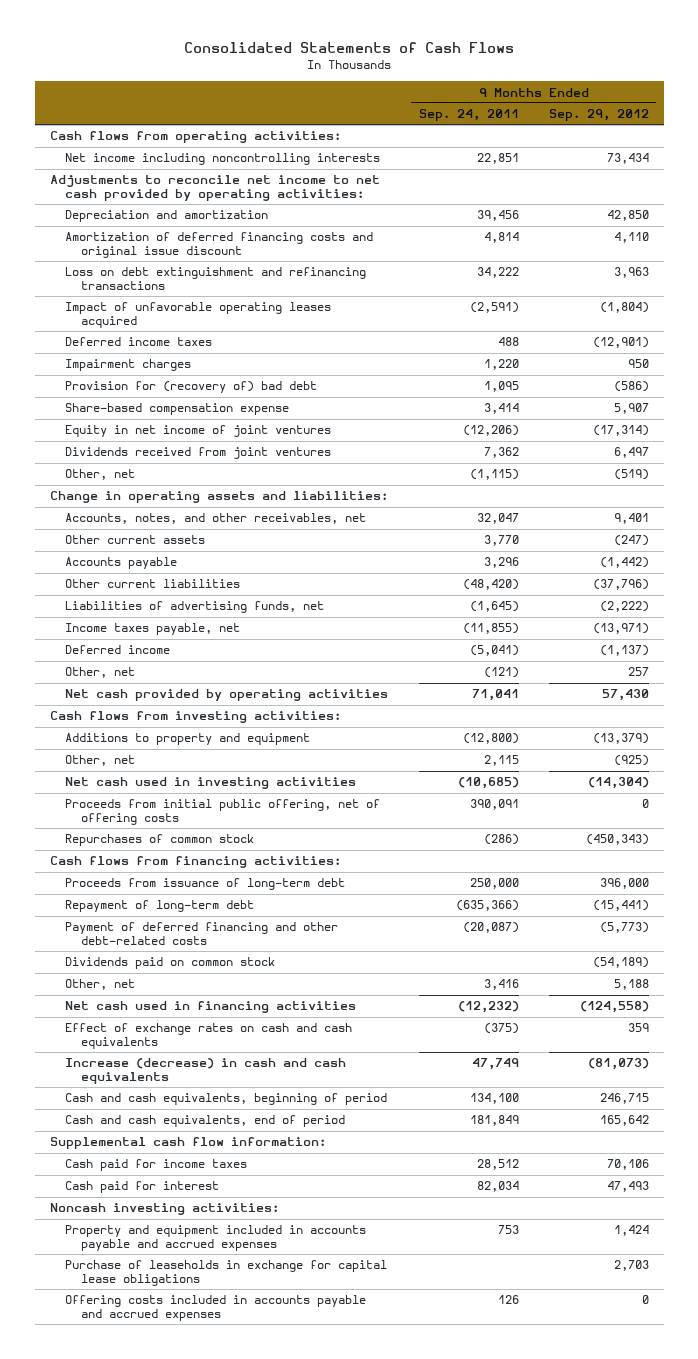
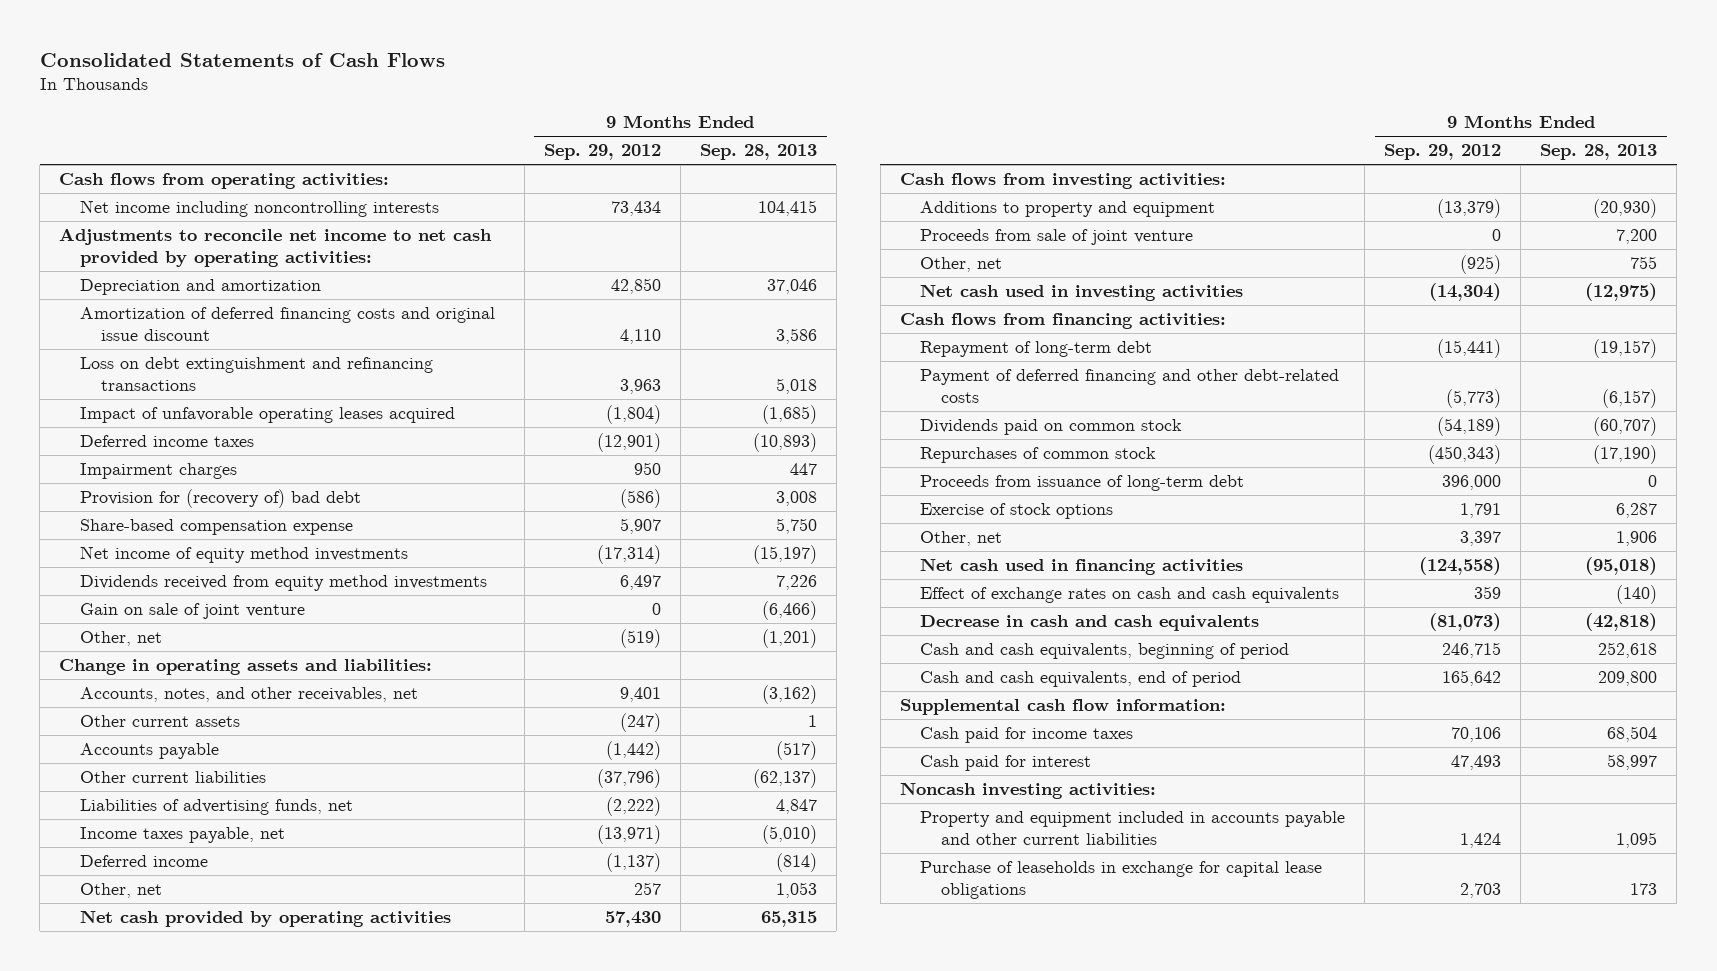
[418,109,519,122] Sep. 24, 2011 -> none
none -> [699,144,817,161] Sep. 28, 2013
[65,425,332,438] Equity in net income of joint ventures -> [79,546,408,564] Net income of equity method investments
[65,447,332,460] Dividends received from joint ventures -> [79,575,487,592] Dividends received from equity method investments
none -> [79,603,305,620] Gain on sale of joint venture
none -> [920,229,1194,246] Proceeds from sale of joint venture
[65,799,381,826] Proceeds from initial public offering, net of offering costs -> none
[65,834,255,847] Repurchases of common stock -> [920,447,1157,464] Repurchases of common stock
[65,878,346,891] Proceeds from issuance of long-term debt -> [920,475,1245,492] Proceeds from issuance of long-term debt
none -> [920,503,1114,520] Exercise of stock options
[613,979,649,991] 5,188 -> [1460,531,1502,547] 3,397
[65,1058,347,1085] Increase (decrease) in cash and cash equivalents -> [920,615,1260,632] Decrease in cash and cash equivalents
[65,1225,367,1252] Property and equipment included in accounts payable and accrued expenses -> [920,811,1346,845] Property and equipment included in accounts payable and other current liabilities
[65,1295,367,1322] Offering costs included in accounts payable and accrued expenses -> none

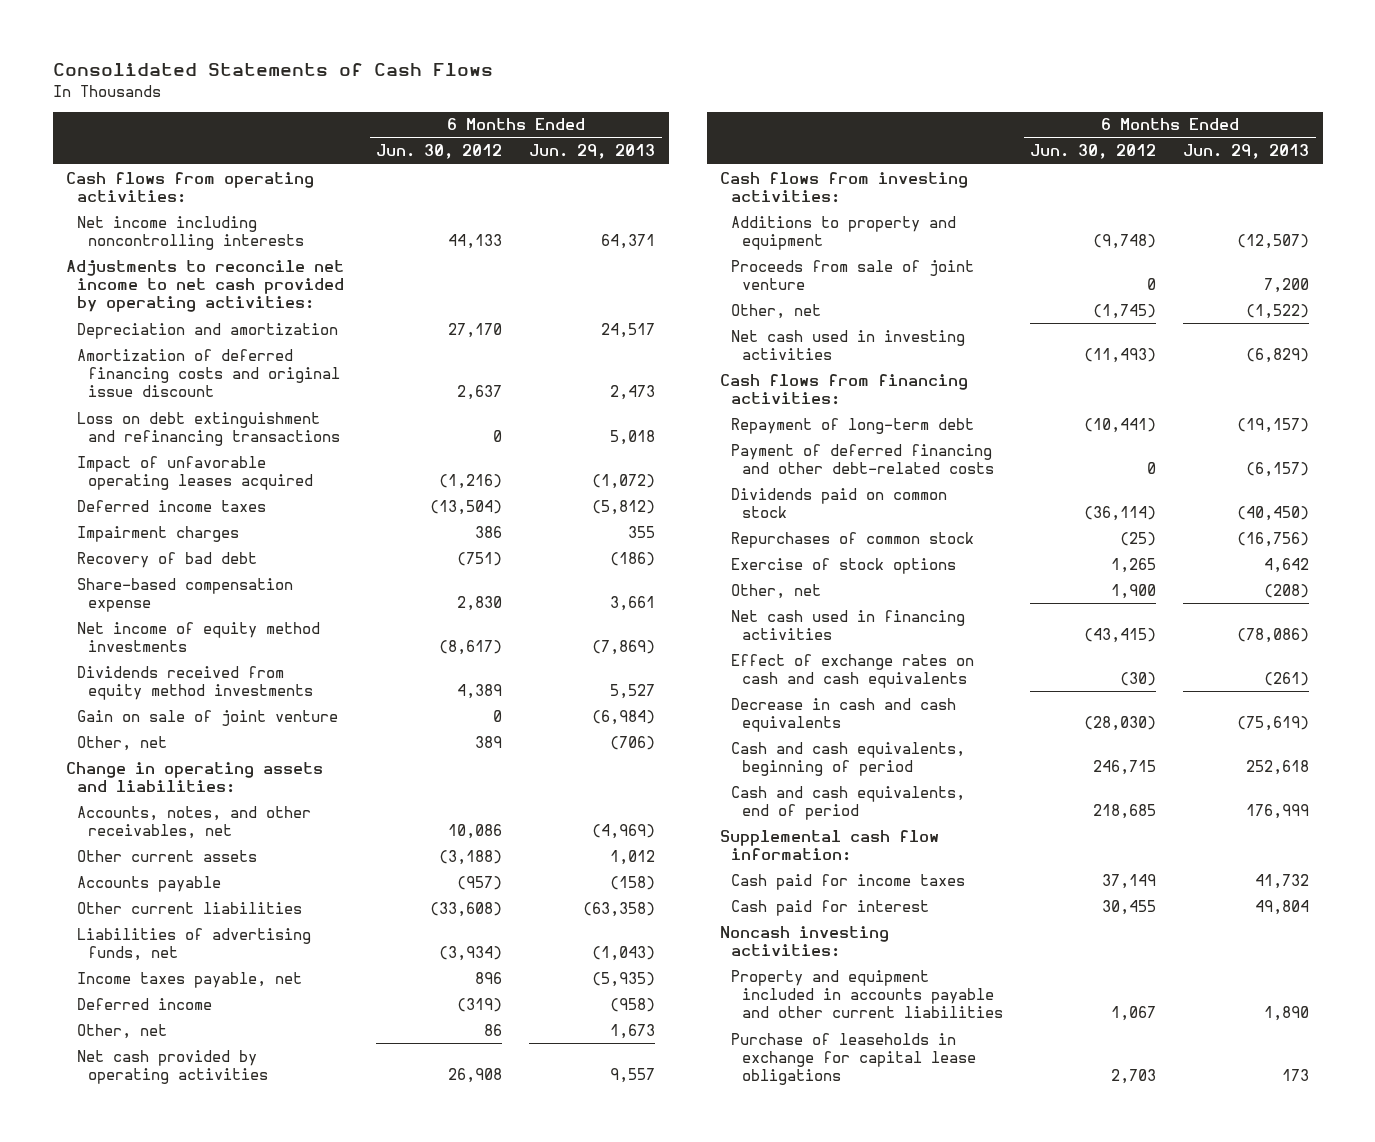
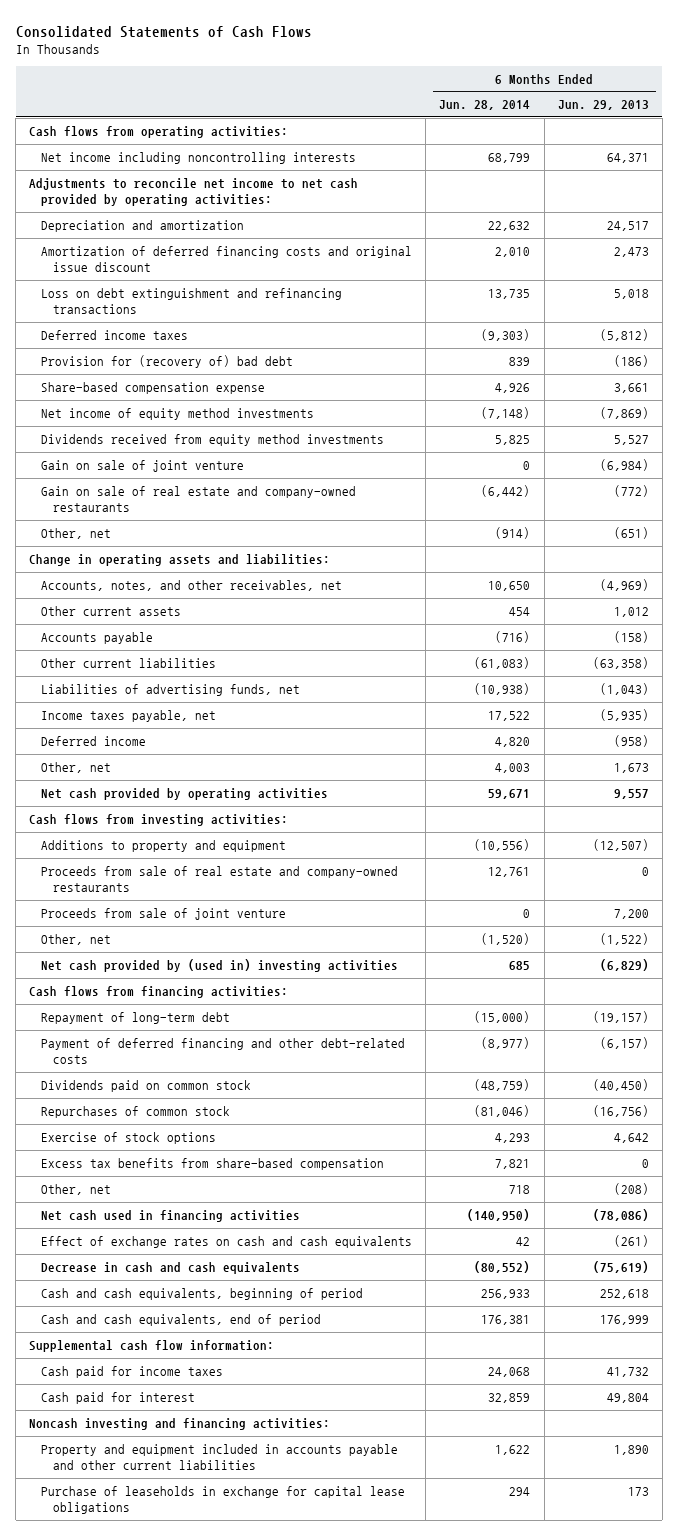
[376,144,503,160] Jun. 30, 2012 -> none
none -> [439,100,531,111] Jun. 28, 2014
[77,455,314,491] Impact of unfavorable operating leases acquired -> none
[77,525,240,542] Impairment charges -> none
[77,551,258,568] Recovery of bad debt -> [40,354,293,368] Provision for (recovery of) bad debt
none -> [40,485,356,513] Gain on sale of real estate and company-owned restaurants
[610,735,656,750] (706) -> [613,526,649,539] (651)
none -> [40,865,398,893] Proceeds from sale of real estate and company-owned restaurants
[731,329,966,361] Net cash used in investing activities -> [40,958,398,972] Net cash provided by (used in) investing activities
none -> [40,1157,384,1170] Excess tax benefits from share-based compensation
[720,925,890,958] Noncash investing activities: -> [29,1417,331,1430] Noncash investing and financing activities:

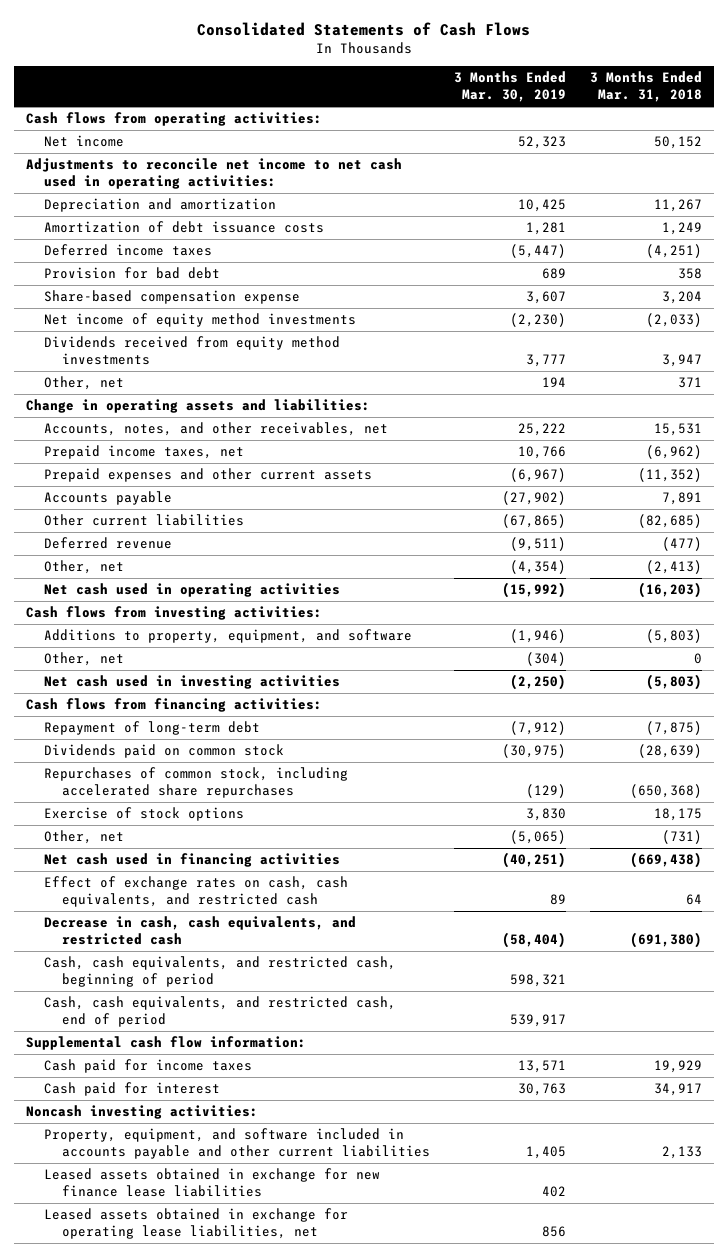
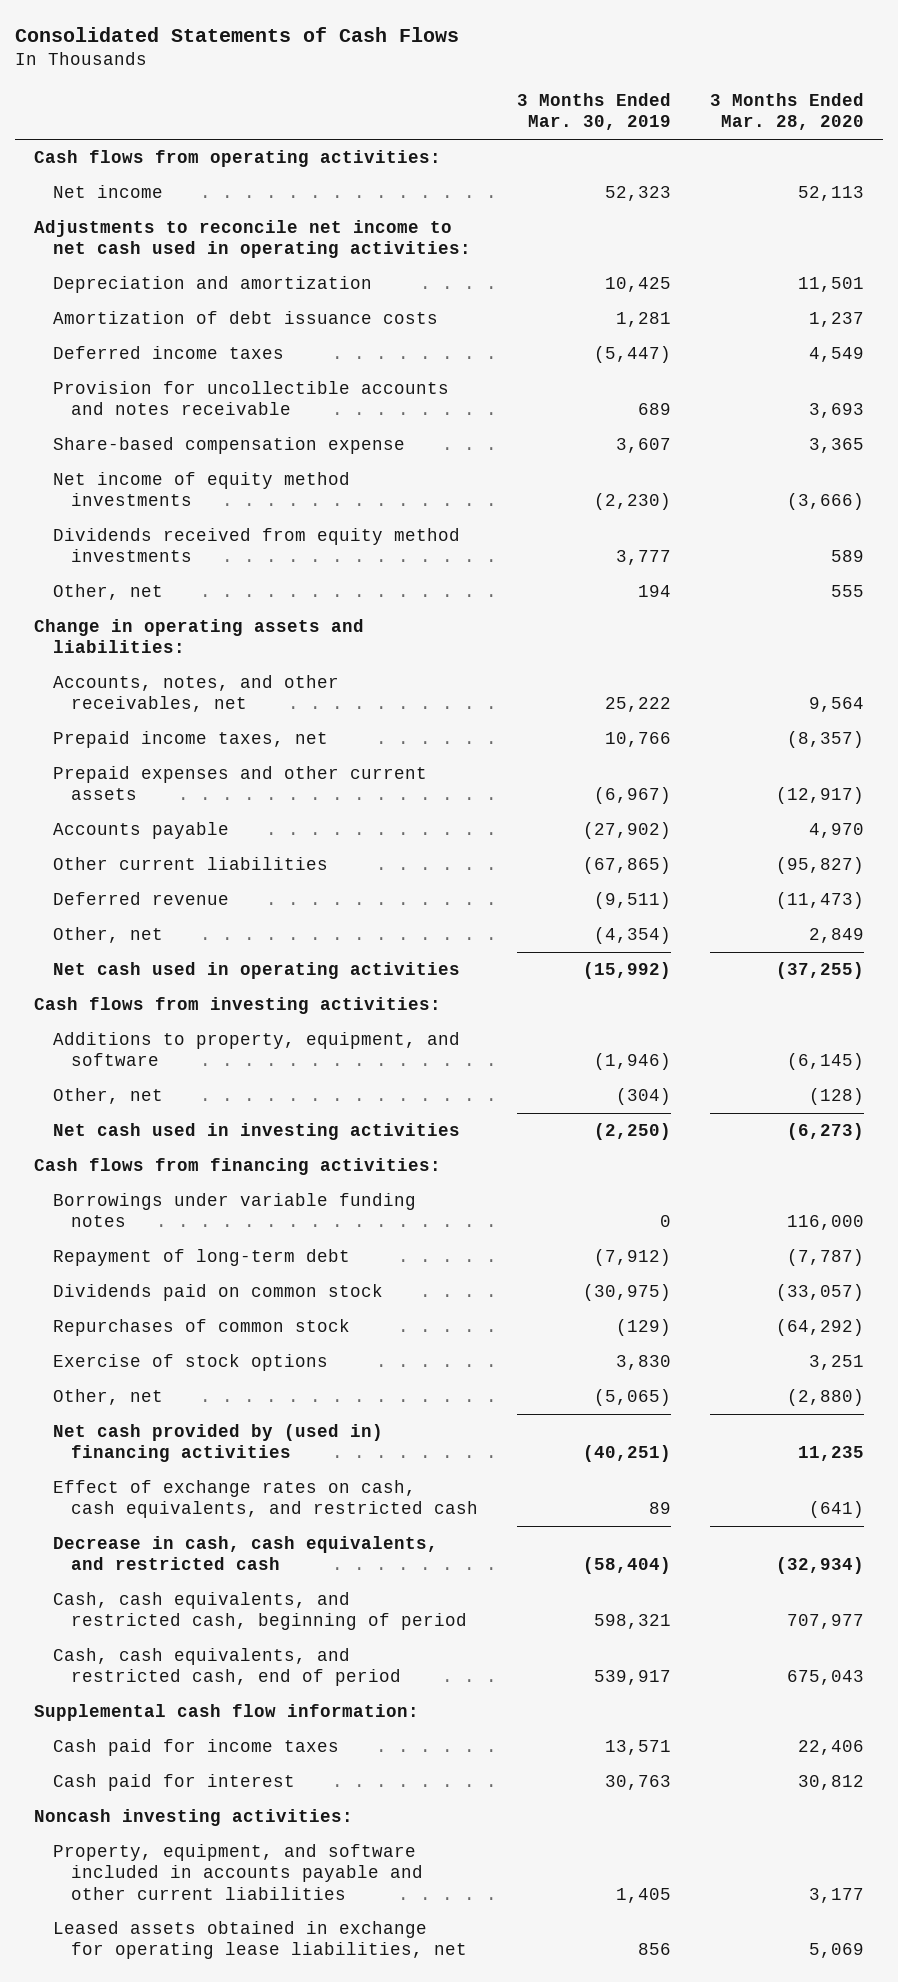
[589,71,702,103] 3 Months Ended Mar. 31, 2018 -> none
none -> [709,93,864,131] 3 Months Ended Mar. 28, 2020
[43,267,220,280] Provision for bad debt -> [52,381,449,416] Provision for uncollectible accounts and notes receivable
none -> [52,1193,416,1228] Borrowings under variable funding notes
[43,767,348,799] Repurchases of common stock, including accelerated share repurchases -> [52,1319,350,1337] Repurchases of common stock
[43,853,340,868] Net cash used in financing activities -> [52,1424,383,1463] Net cash provided by (used in) financing activities
[43,1168,380,1198] Leased assets obtained in exchange for new finance lease liabilities -> none

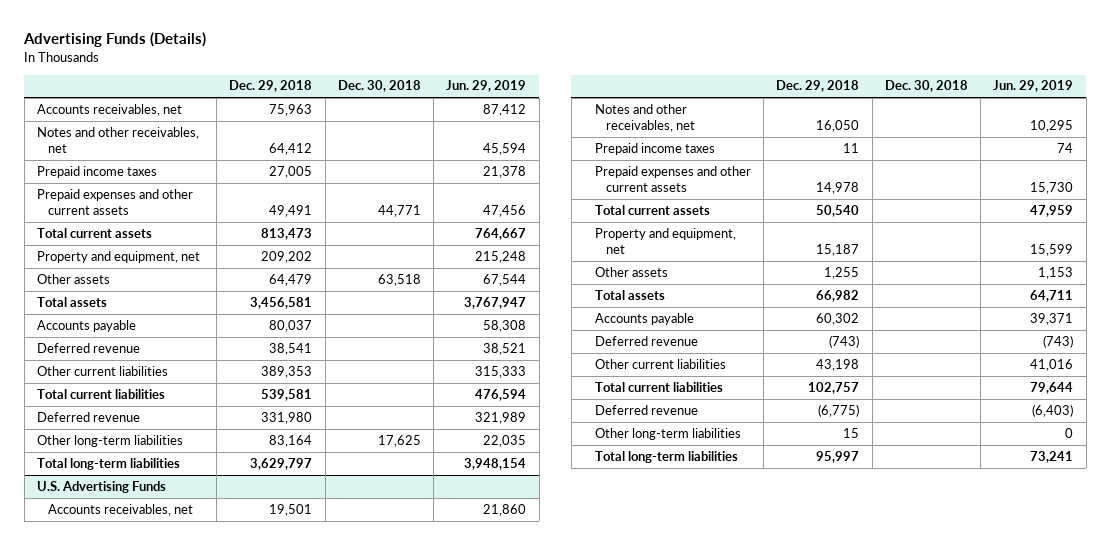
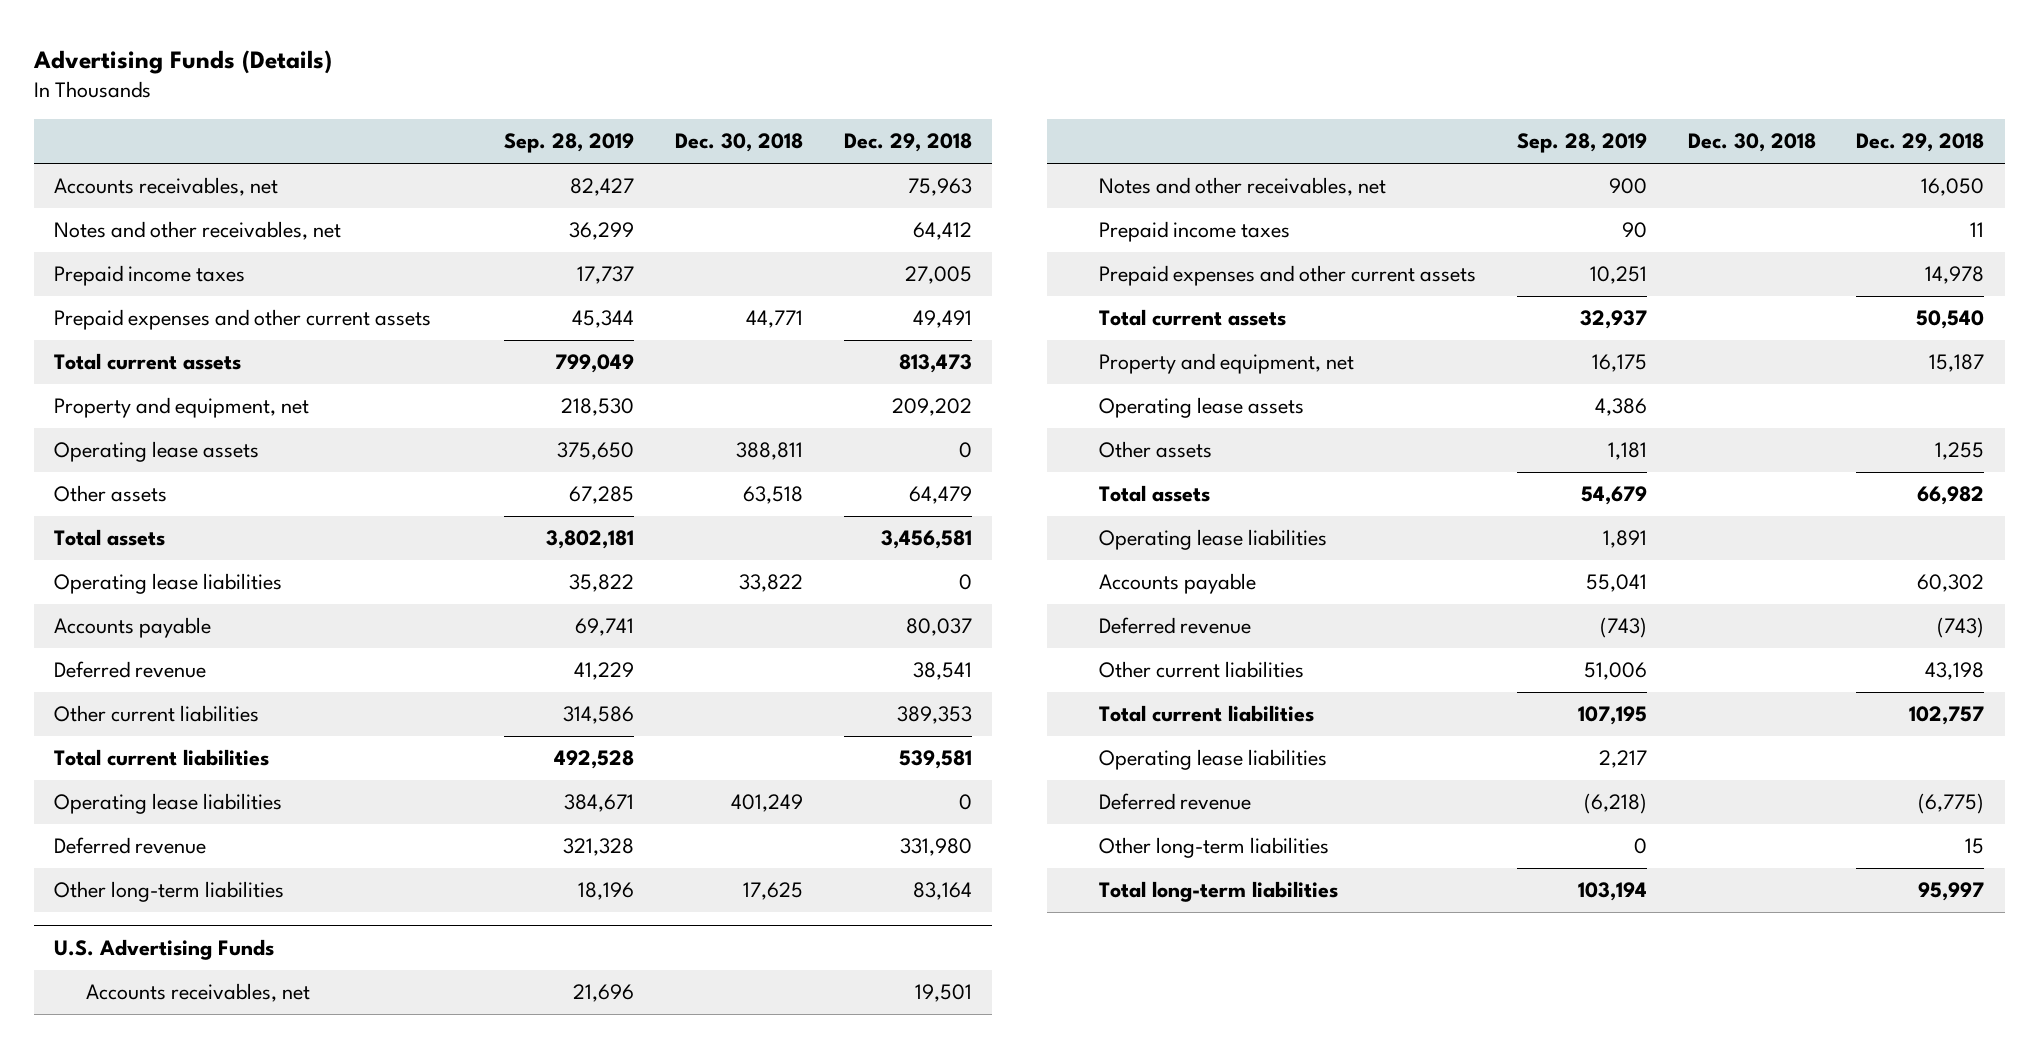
[446,80,527,93] Jun. 29, 2019 -> none
none -> [503,133,634,154] Sep. 28, 2019
none -> [54,441,260,463] Operating lease assets
none -> [54,573,283,595] Operating lease liabilities
none -> [54,793,283,815] Operating lease liabilities
[37,457,181,470] Total long-term liabilities -> none
none -> [1098,397,1304,419] Operating lease assets
none -> [1098,529,1327,551] Operating lease liabilities
none -> [1098,749,1327,771] Operating lease liabilities

